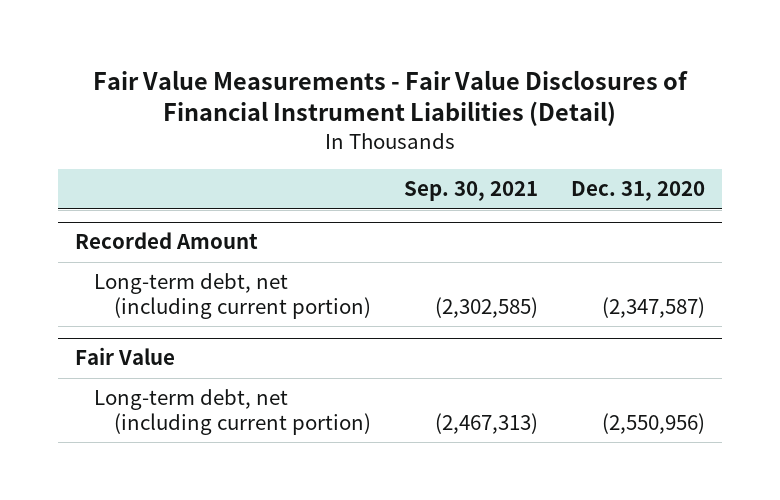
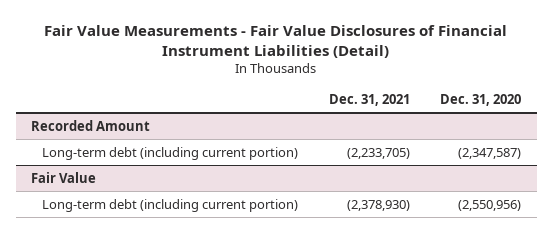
[404,181,539,202] Sep. 30, 2021 -> none
none -> [328,93,410,106] Dec. 31, 2021
[94,273,371,319] Long-term debt, net (including current portion) -> [42,146,299,160] Long-term debt (including current portion)
[94,389,371,435] Long-term debt, net (including current portion) -> [42,198,299,212] Long-term debt (including current portion)

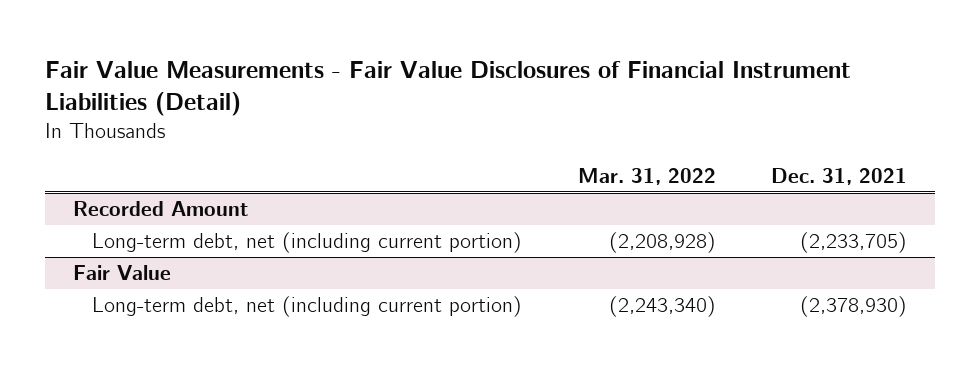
[440,93,522,106] Dec. 31, 2020 -> none
none -> [577,167,716,185] Mar. 31, 2022
[42,146,299,160] Long-term debt (including current portion) -> [91,232,522,254] Long-term debt, net (including current portion)
[42,198,299,212] Long-term debt (including current portion) -> [91,296,522,318] Long-term debt, net (including current portion)

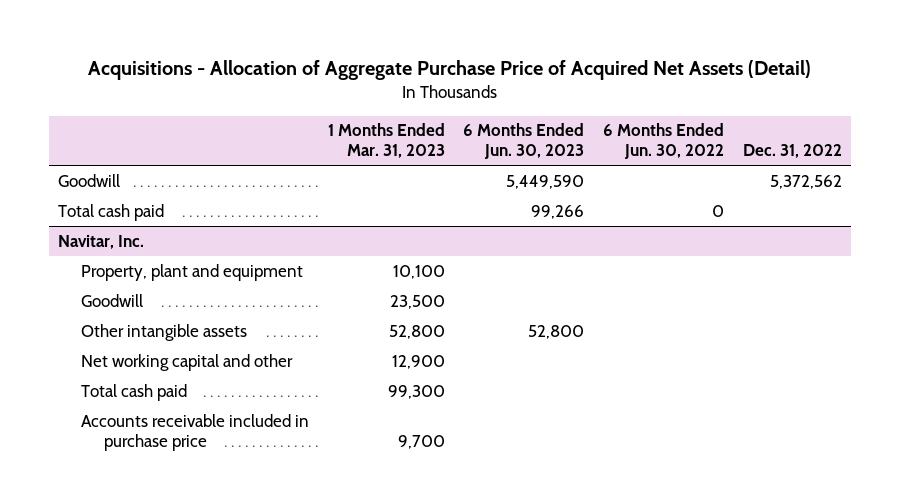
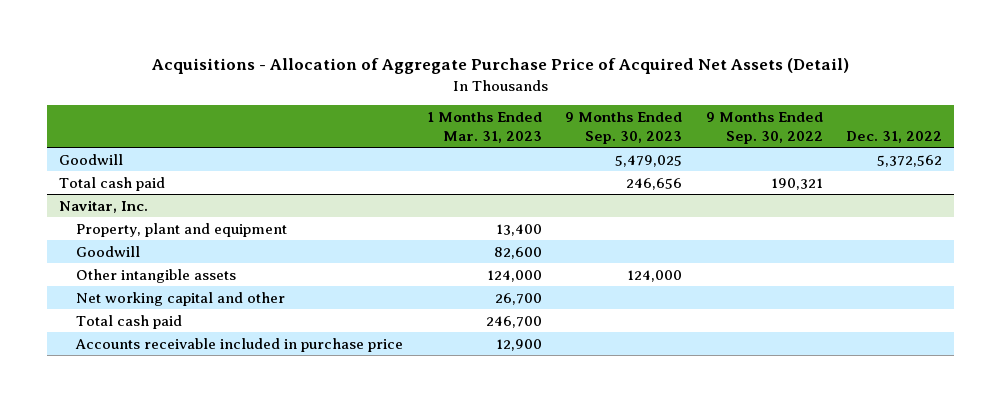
[463,123,585,160] 6 Months Ended Jun. 30, 2023 -> none
[602,123,724,160] 6 Months Ended Jun. 30, 2022 -> none
none -> [565,112,683,144] 9 Months Ended Sep. 30, 2023
none -> [705,112,823,144] 9 Months Ended Sep. 30, 2022
[392,264,445,279] 10,100 -> [495,223,542,236] 13,400
[389,294,445,309] 23,500 -> [493,246,542,259] 82,600
[388,324,445,339] 52,800 -> [486,269,542,282] 124,000
[391,354,445,369] 12,900 -> [494,292,542,305] 26,700
[387,384,445,399] 99,300 -> [485,315,542,328] 246,700
[397,434,445,449] 9,700 -> [495,338,542,351] 12,900

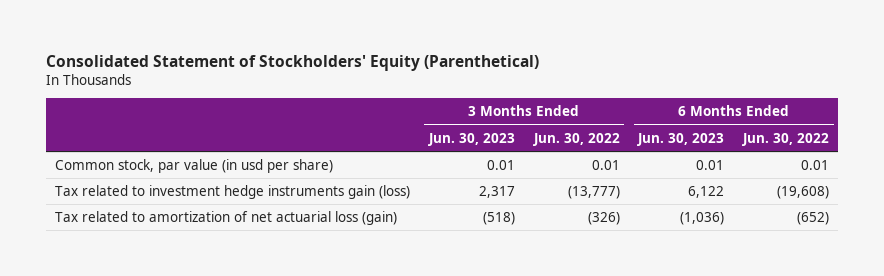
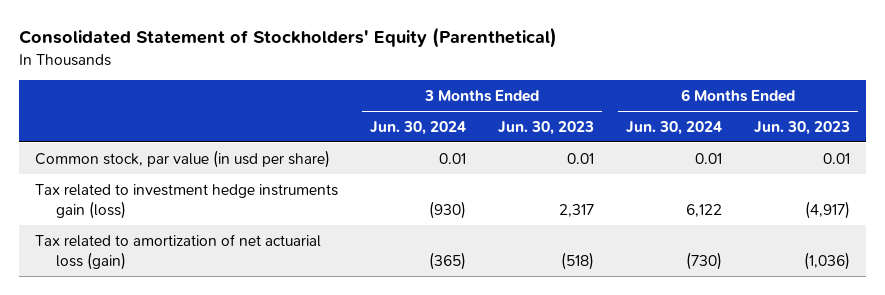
[532,132,620,146] Jun. 30, 2022 -> none
[741,132,829,146] Jun. 30, 2022 -> none
none -> [369,120,466,135] Jun. 30, 2024
none -> [625,120,722,135] Jun. 30, 2024
[688,185,725,198] 6,122 -> [804,200,850,219] (4,917)

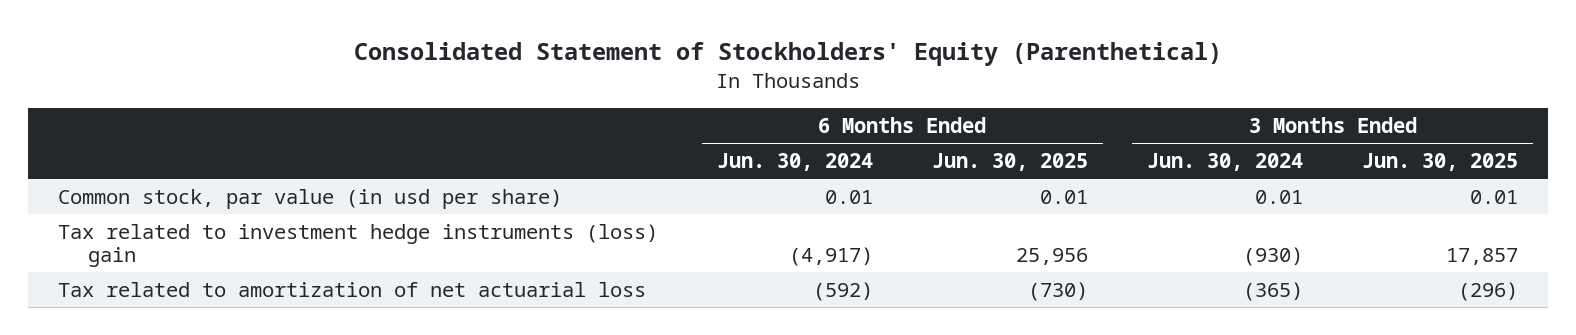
[497,120,594,135] Jun. 30, 2023 -> none
[753,120,850,135] Jun. 30, 2023 -> none
none -> [932,152,1089,171] Jun. 30, 2025
none -> [1362,152,1519,171] Jun. 30, 2025
[35,183,339,219] Tax related to investment hedge instruments gain (loss) -> [57,223,658,268] Tax related to investment hedge instruments (loss) gain
[685,203,722,217] 6,122 -> [788,247,873,267] (4,917)
[35,233,322,270] Tax related to amortization of net actuarial loss (gain) -> [57,281,646,297] Tax related to amortization of net actuarial loss
[685,251,722,270] (730) -> [812,281,873,301] (592)

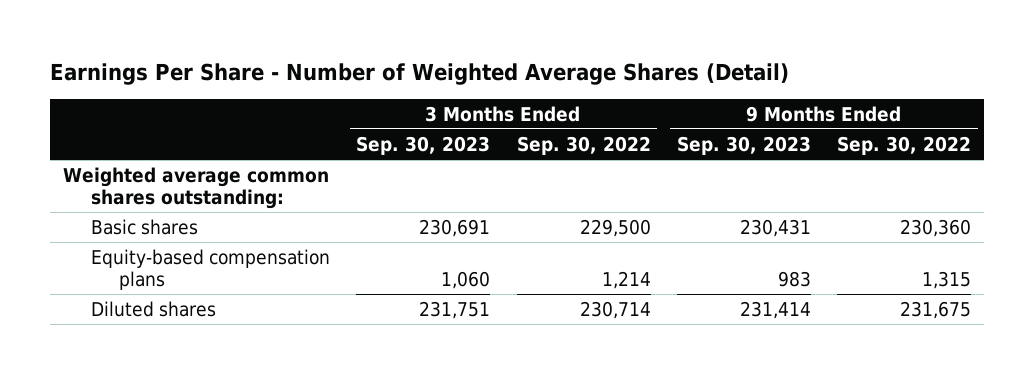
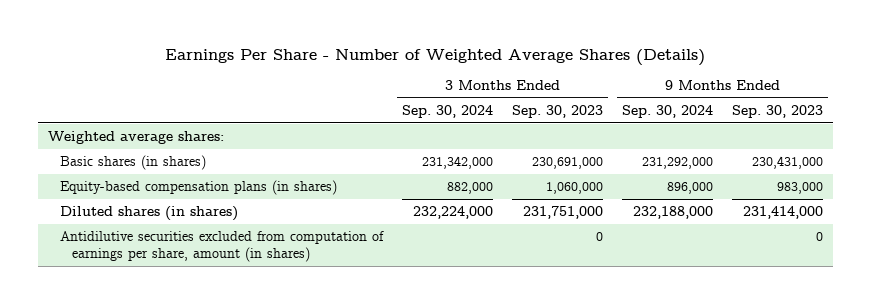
[50,62,790,85] Earnings Per Share - Number of Weighted Average Shares (Detail) -> [165,48,706,66] Earnings Per Share - Number of Weighted Average Shares (Details)
[516,135,651,155] Sep. 30, 2022 -> none
[837,135,972,155] Sep. 30, 2022 -> none
none -> [402,104,494,118] Sep. 30, 2024
none -> [622,104,714,118] Sep. 30, 2024
[63,167,330,209] Weighted average common shares outstanding: -> [47,131,224,145] Weighted average shares:
[90,219,198,236] Basic shares -> [60,155,207,171] Basic shares (in shares)
[419,219,491,238] 230,691 -> [532,157,604,170] 230,691,000
[739,219,811,238] 230,431 -> [752,156,824,170] 230,431,000
[90,249,330,290] Equity-based compensation plans -> [60,180,338,196] Equity-based compensation plans (in shares)
[441,270,491,289] 1,060 -> [546,182,604,195] 1,060,000
[777,270,811,287] 983 -> [777,182,824,195] 983,000
[90,301,216,318] Diluted shares -> [60,206,239,222] Diluted shares (in shares)
[419,301,491,320] 231,751 -> [523,206,604,220] 231,751,000
[739,301,811,320] 231,414 -> [743,206,824,220] 231,414,000
none -> [60,231,385,263] Antidilutive securities excluded from computation of earnings per share, amount (in shares)

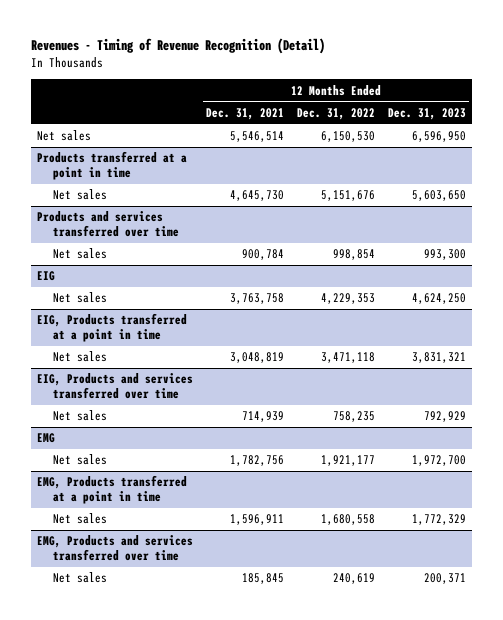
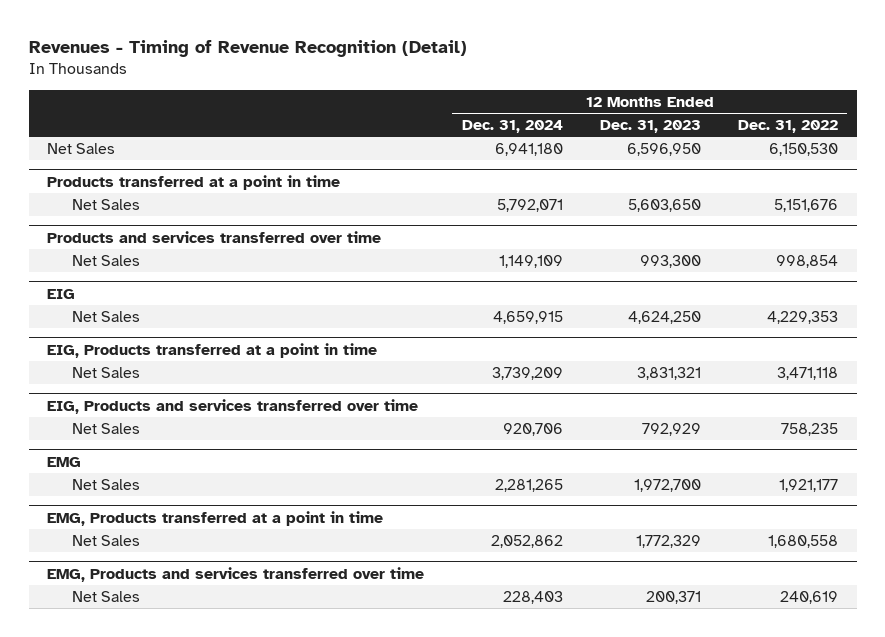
[206,107,285,120] Dec. 31, 2021 -> none
none -> [461,120,563,134] Dec. 31, 2024
[37,130,92,142] Net sales -> [47,142,116,154] Net Sales
[52,189,107,201] Net sales -> [71,198,140,210] Net Sales
[52,248,107,260] Net sales -> [71,254,140,266] Net Sales
[52,292,107,304] Net sales -> [71,310,140,322] Net Sales
[52,351,107,363] Net sales -> [71,366,140,378] Net Sales
[52,410,107,422] Net sales -> [71,422,140,434] Net Sales
[52,454,107,466] Net sales -> [71,478,140,490] Net Sales
[52,513,107,525] Net sales -> [71,534,140,546] Net Sales
[52,572,107,584] Net sales -> [71,590,140,602] Net Sales

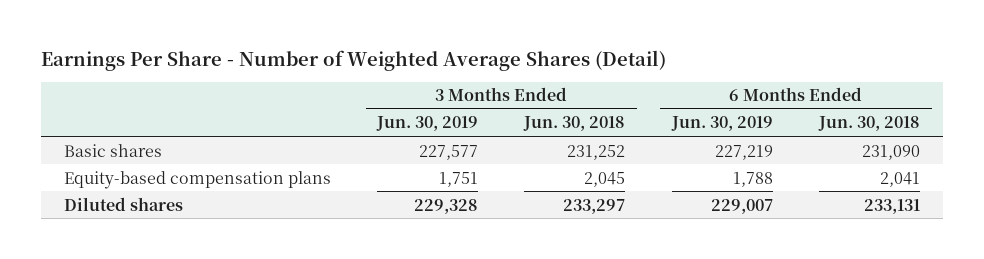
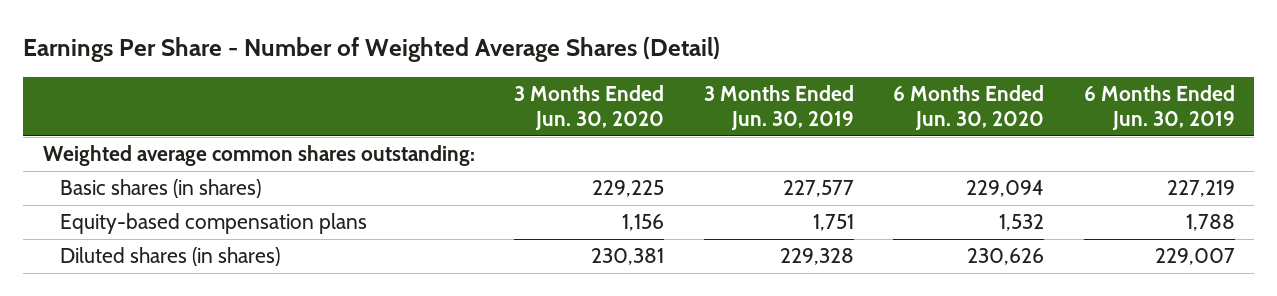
[523,116,626,132] Jun. 30, 2018 -> none
[817,116,920,132] Jun. 30, 2018 -> none
none -> [514,85,665,131] 3 Months Ended Jun. 30, 2020
none -> [893,85,1045,131] 6 Months Ended Jun. 30, 2020
none -> [42,145,475,167] Weighted average common shares outstanding:
[63,143,162,157] Basic shares -> [59,179,261,199] Basic shares (in shares)
[63,196,183,211] Diluted shares -> [59,247,280,267] Diluted shares (in shares)

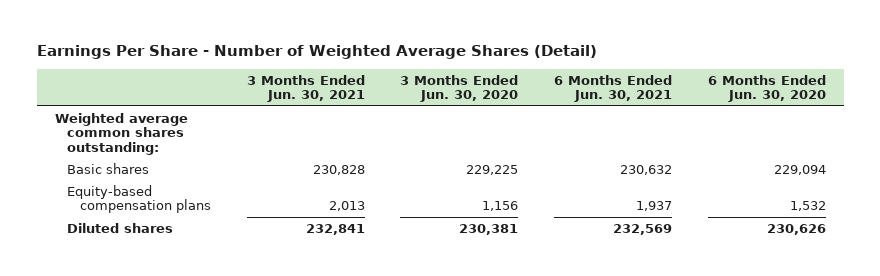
[703,85,854,131] 3 Months Ended Jun. 30, 2019 -> none
[1083,85,1235,131] 6 Months Ended Jun. 30, 2019 -> none
none -> [246,74,365,102] 3 Months Ended Jun. 30, 2021
none -> [554,74,673,102] 6 Months Ended Jun. 30, 2021
[59,179,261,199] Basic shares (in shares) -> [67,162,150,174] Basic shares
[59,247,280,267] Diluted shares (in shares) -> [67,222,174,233] Diluted shares

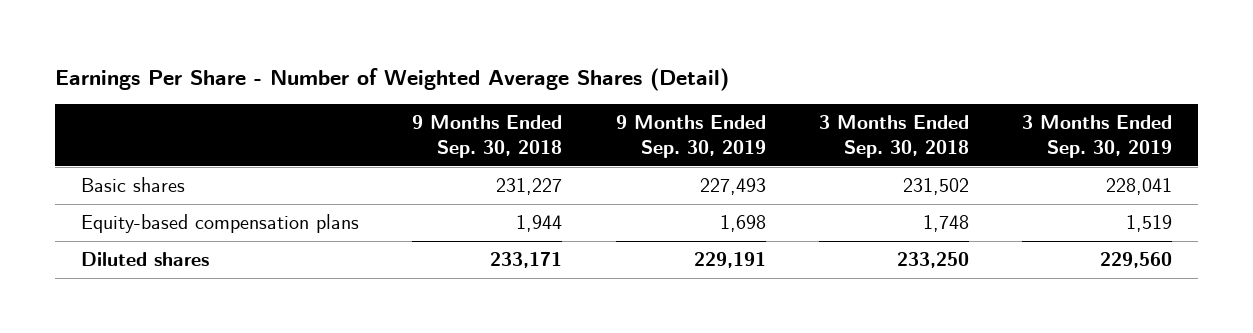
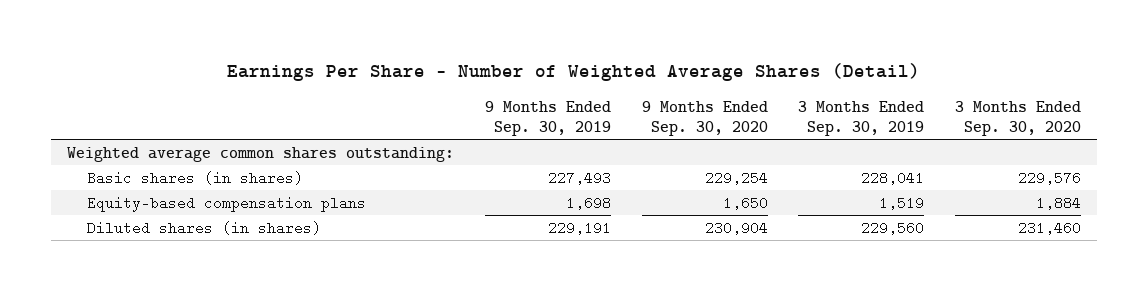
[412,115,563,158] 9 Months Ended Sep. 30, 2018 -> none
[818,115,969,158] 3 Months Ended Sep. 30, 2018 -> none
none -> [641,100,768,136] 9 Months Ended Sep. 30, 2020
none -> [955,100,1082,136] 3 Months Ended Sep. 30, 2020
none -> [66,146,454,162] Weighted average common shares outstanding:
[81,177,186,193] Basic shares -> [87,170,304,185] Basic shares (in shares)
[81,252,210,267] Diluted shares -> [87,220,322,235] Diluted shares (in shares)

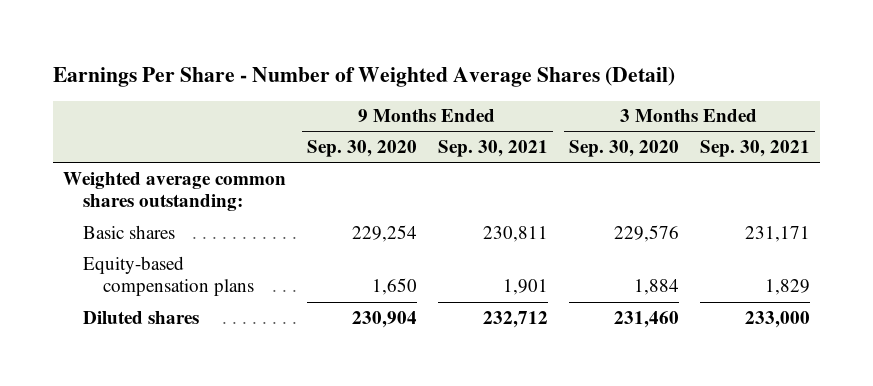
[484,100,611,136] 9 Months Ended Sep. 30, 2019 -> none
[798,100,925,136] 3 Months Ended Sep. 30, 2019 -> none
none -> [437,140,548,158] Sep. 30, 2021
none -> [699,140,810,158] Sep. 30, 2021
[87,170,304,185] Basic shares (in shares) -> [83,224,176,239] Basic shares
[87,220,322,235] Diluted shares (in shares) -> [83,310,200,324] Diluted shares

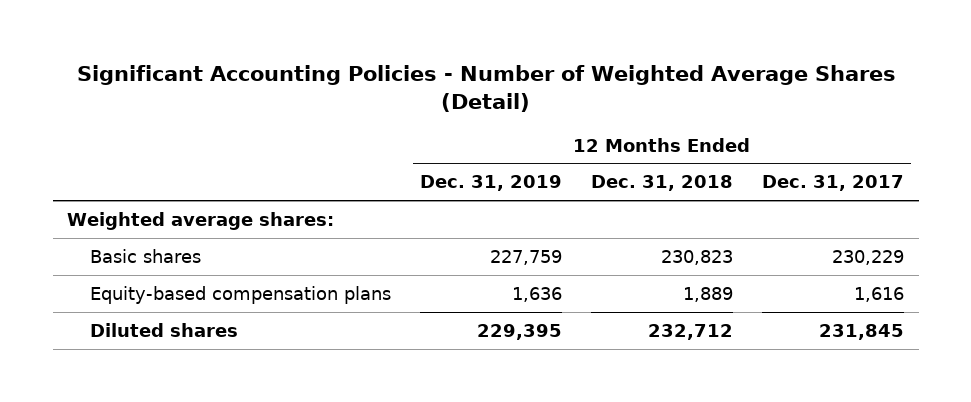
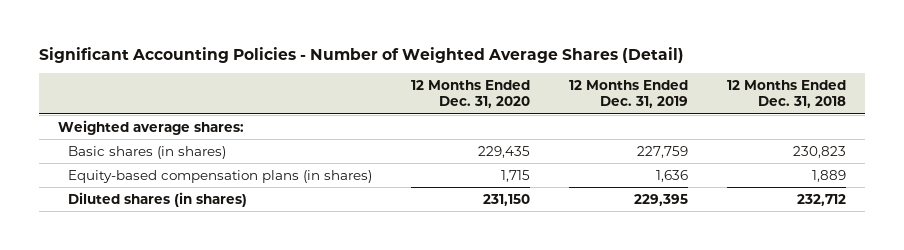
[762,175,905,192] Dec. 31, 2017 -> none
none -> [411,79,531,109] 12 Months Ended Dec. 31, 2020
[90,248,202,263] Basic shares -> [68,145,227,159] Basic shares (in shares)
[90,285,392,304] Equity-based compensation plans -> [68,169,373,183] Equity-based compensation plans (in shares)
[90,322,239,337] Diluted shares -> [68,191,248,207] Diluted shares (in shares)

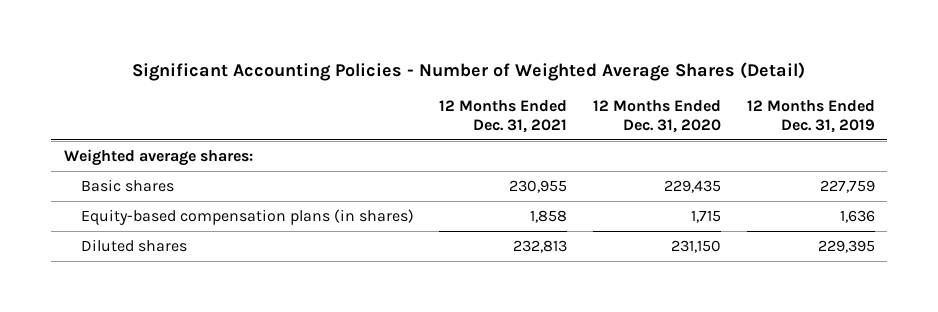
[726,79,846,109] 12 Months Ended Dec. 31, 2018 -> none
none -> [439,100,568,133] 12 Months Ended Dec. 31, 2021
[68,145,227,159] Basic shares (in shares) -> [80,178,174,192] Basic shares
[68,191,248,207] Diluted shares (in shares) -> [80,238,187,252] Diluted shares

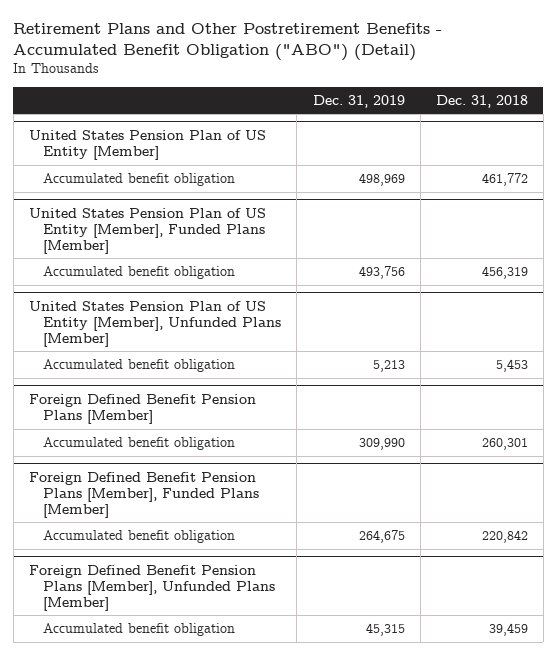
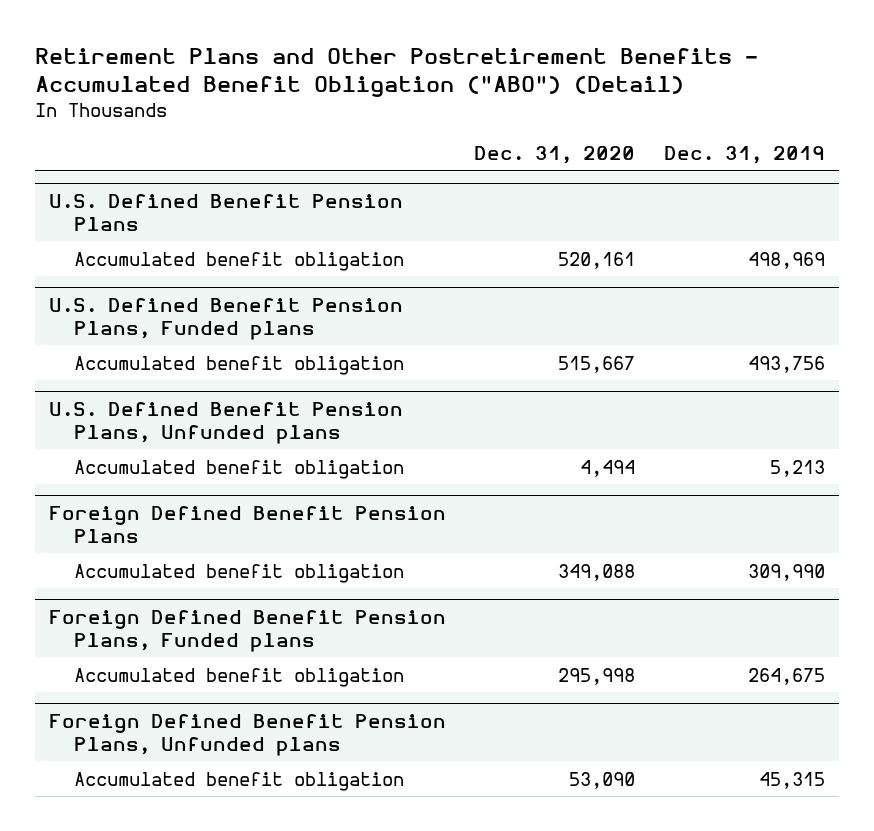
[435,94,528,108] Dec. 31, 2018 -> none
none -> [474,145,636,164] Dec. 31, 2020
[28,129,266,160] United States Pension Plan of US Entity [Member] -> none
none -> [49,193,404,231] U.S. Defined Benefit Pension Plans
[28,207,266,254] United States Pension Plan of US Entity [Member], Funded Plans [Member] -> none
none -> [49,297,404,340] U.S. Defined Benefit Pension Plans, Funded plans
[28,300,282,347] United States Pension Plan of US Entity [Member], Unfunded Plans [Member] -> none
none -> [49,401,404,444] U.S. Defined Benefit Pension Plans, Unfunded plans
[28,393,256,424] Foreign Defined Benefit Pension Plans [Member] -> [49,505,447,543] Foreign Defined Benefit Pension Plans
[28,471,260,518] Foreign Defined Benefit Pension Plans [Member], Funded Plans [Member] -> [49,609,447,652] Foreign Defined Benefit Pension Plans, Funded plans
[28,564,276,611] Foreign Defined Benefit Pension Plans [Member], Unfunded Plans [Member] -> [49,713,447,756] Foreign Defined Benefit Pension Plans, Unfunded plans

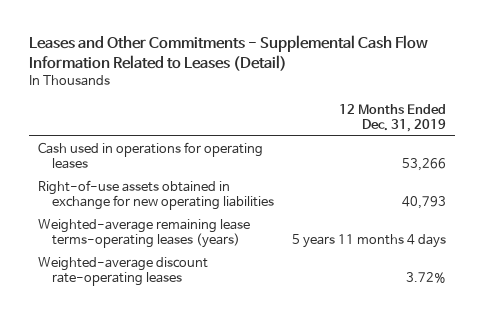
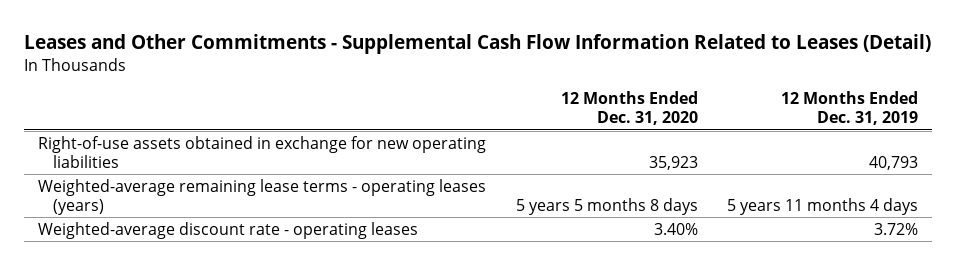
none -> [560,91,698,126] 12 Months Ended Dec. 31, 2020
[37,141,263,170] Cash used in operations for operating leases -> none
[37,218,250,249] Weighted-average remaining lease terms-operating leases (years) -> [38,178,487,215] Weighted-average remaining lease terms - operating leases (years)
[37,256,208,287] Weighted-average discount rate-operating leases -> [38,221,419,239] Weighted-average discount rate - operating leases

